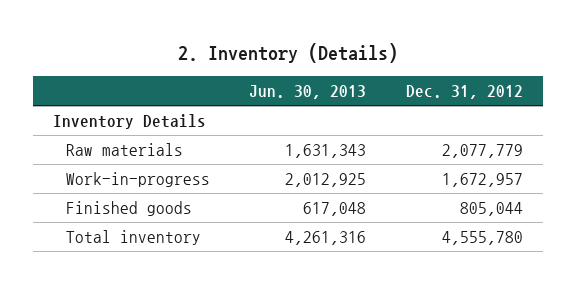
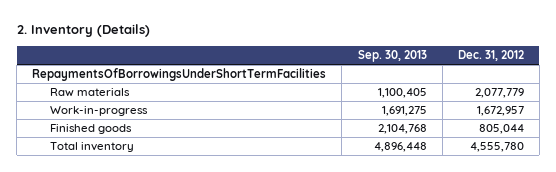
[249,84,367,99] Jun. 30, 2013 -> none
none -> [357,50,427,63] Sep. 30, 2013
[52,114,206,130] Inventory Details -> [32,68,327,82] RepaymentsOfBorrowingsUnderShortTermFacilities

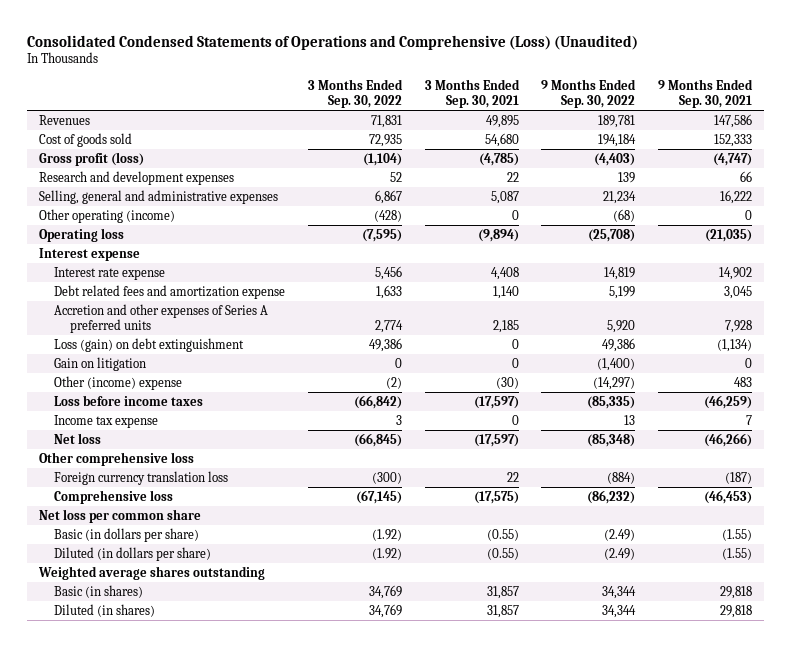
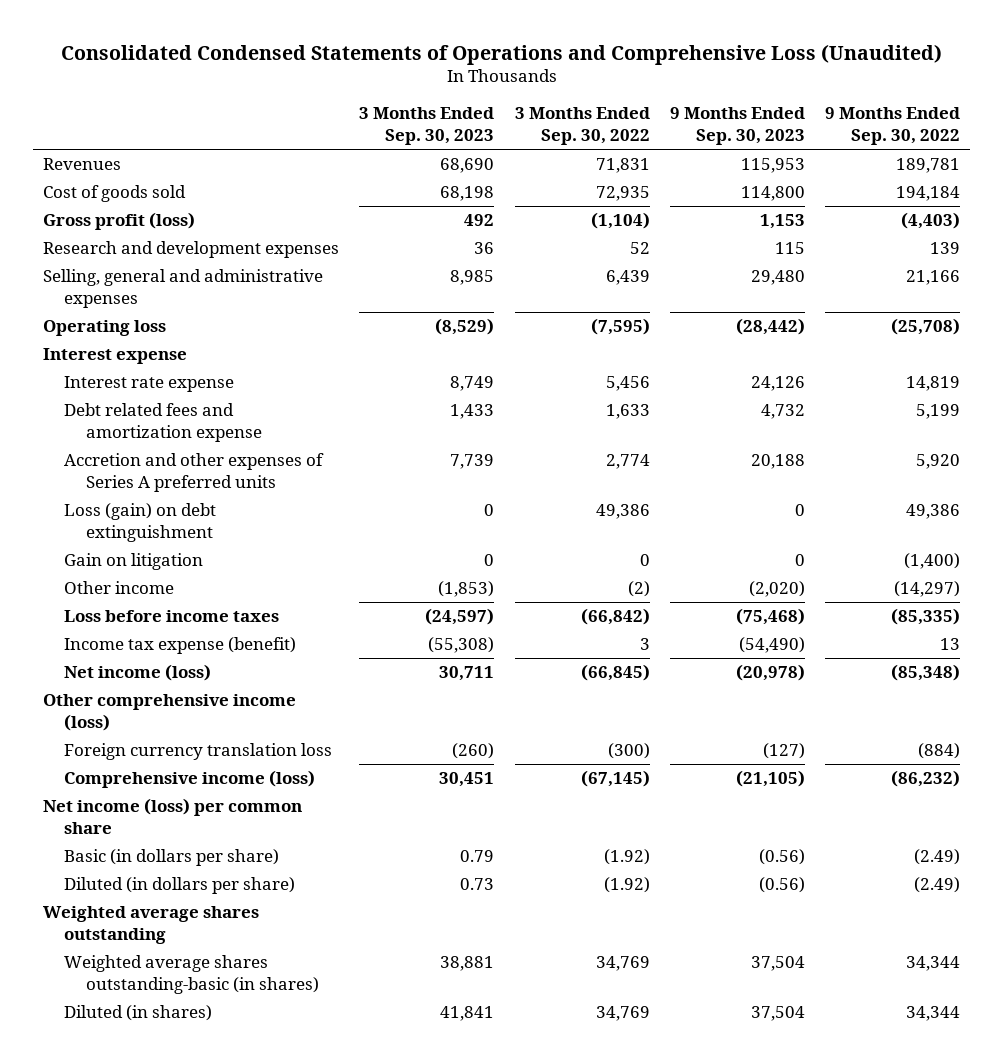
[27,34,639,50] Consolidated Condensed Statements of Operations and Comprehensive (Loss) (Unaudited) -> [60,43,942,65] Consolidated Condensed Statements of Operations and Comprehensive Loss (Unaudited)
[424,78,520,108] 3 Months Ended Sep. 30, 2021 -> none
[658,78,754,108] 9 Months Ended Sep. 30, 2021 -> none
none -> [359,107,495,146] 3 Months Ended Sep. 30, 2023
none -> [669,107,805,146] 9 Months Ended Sep. 30, 2023
[38,208,175,223] Other operating (income) -> none
[374,189,402,204] 6,867 -> [605,269,650,285] 6,439
[603,190,637,204] 21,234 -> [905,269,960,285] 21,166
[54,375,183,390] Other (income) expense -> [64,580,175,594] Other income
[54,414,159,428] Income tax expense -> [64,636,297,654] Income tax expense (benefit)
[54,432,102,444] Net loss -> [64,663,212,681] Net income (loss)
[38,451,194,466] Other comprehensive loss -> [43,693,297,731] Other comprehensive income (loss)
[54,489,174,504] Comprehensive loss -> [64,769,316,788] Comprehensive income (loss)
[38,508,201,523] Net loss per common share -> [43,797,303,834] Net income (loss) per common share
[54,584,144,598] Basic (in shares) -> [64,954,319,994] Weighted average shares outstanding-basic (in shares)

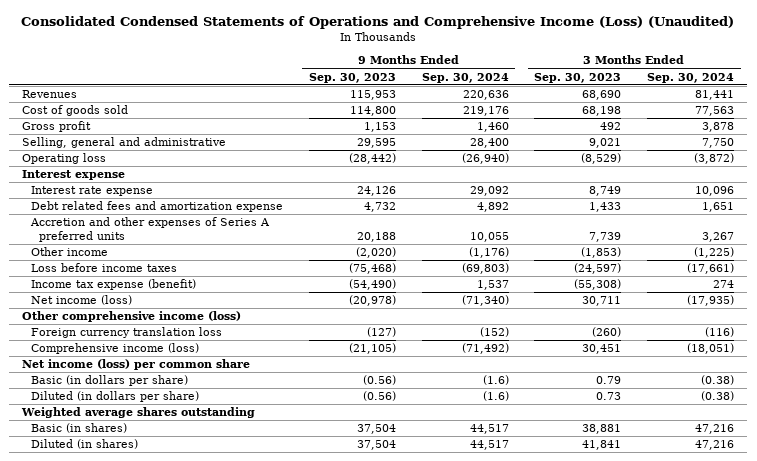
[60,43,942,65] Consolidated Condensed Statements of Operations and Comprehensive Loss (Unaudited) -> [21,16,735,30] Consolidated Condensed Statements of Operations and Comprehensive Income (Loss) (Unaudited)
[514,107,650,146] 3 Months Ended Sep. 30, 2022 -> none
[824,107,960,146] 9 Months Ended Sep. 30, 2022 -> none
none -> [421,72,509,83] Sep. 30, 2024
none -> [647,72,735,83] Sep. 30, 2024
[43,240,340,258] Research and development expenses -> none
[43,211,196,230] Gross profit (loss) -> [22,121,92,133] Gross profit
[43,268,324,308] Selling, general and administrative expenses -> [22,137,227,149] Selling, general and administrative
[450,269,495,285] 8,985 -> [589,138,622,149] 9,021
[750,269,805,285] 29,480 -> [356,138,396,149] 29,595
[64,502,217,542] Loss (gain) on debt extinguishment -> none
[64,552,204,570] Gain on litigation -> none
[64,954,319,994] Weighted average shares outstanding-basic (in shares) -> [30,423,127,434] Basic (in shares)

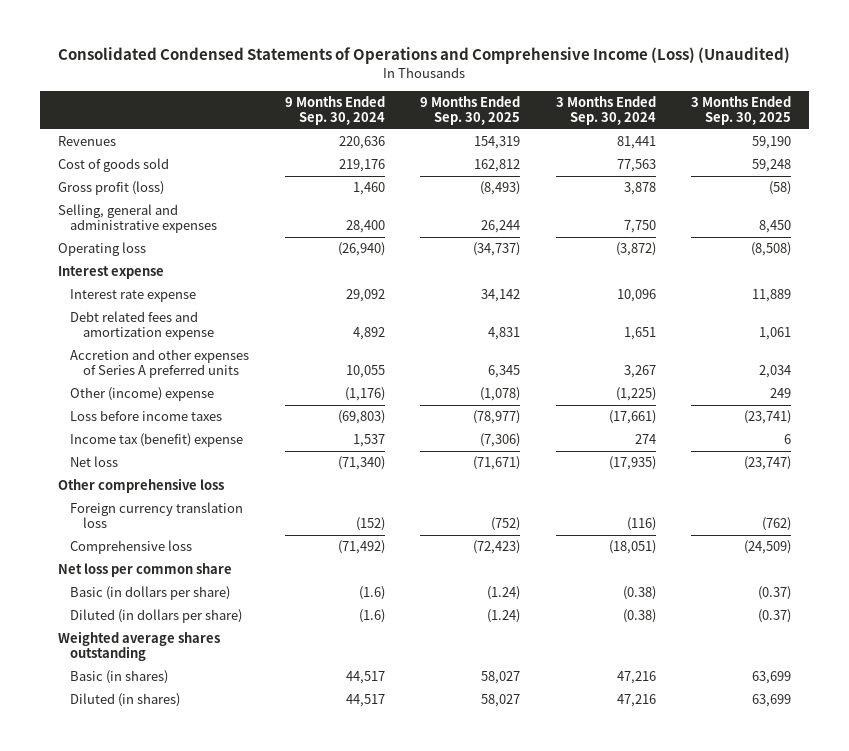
[308,72,396,83] Sep. 30, 2023 -> none
[534,72,622,83] Sep. 30, 2023 -> none
none -> [420,95,521,126] 9 Months Ended Sep. 30, 2025
none -> [691,95,792,126] 3 Months Ended Sep. 30, 2025
[22,121,92,133] Gross profit -> [57,181,164,196] Gross profit (loss)
[22,137,227,149] Selling, general and administrative -> [57,204,218,234] Selling, general and administrative expenses
[30,247,108,257] Other income -> [70,387,215,402] Other (income) expense
[30,279,196,291] Income tax expense (benefit) -> [70,433,244,448] Income tax (benefit) expense
[30,295,132,306] Net income (loss) -> [70,456,119,468] Net loss
[22,311,242,323] Other comprehensive income (loss) -> [57,478,224,494] Other comprehensive loss
[30,343,199,355] Comprehensive income (loss) -> [70,540,193,555] Comprehensive loss
[22,359,251,371] Net income (loss) per common share -> [57,563,232,578] Net loss per common share

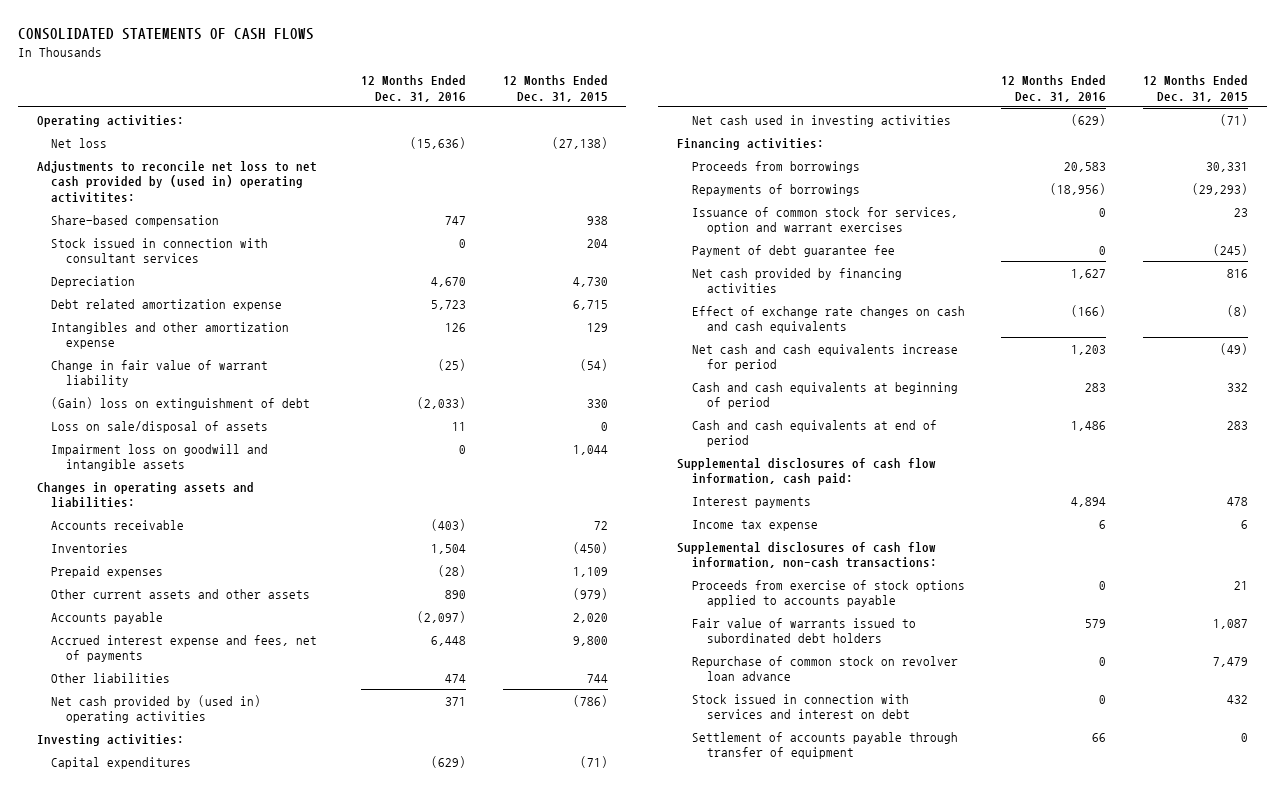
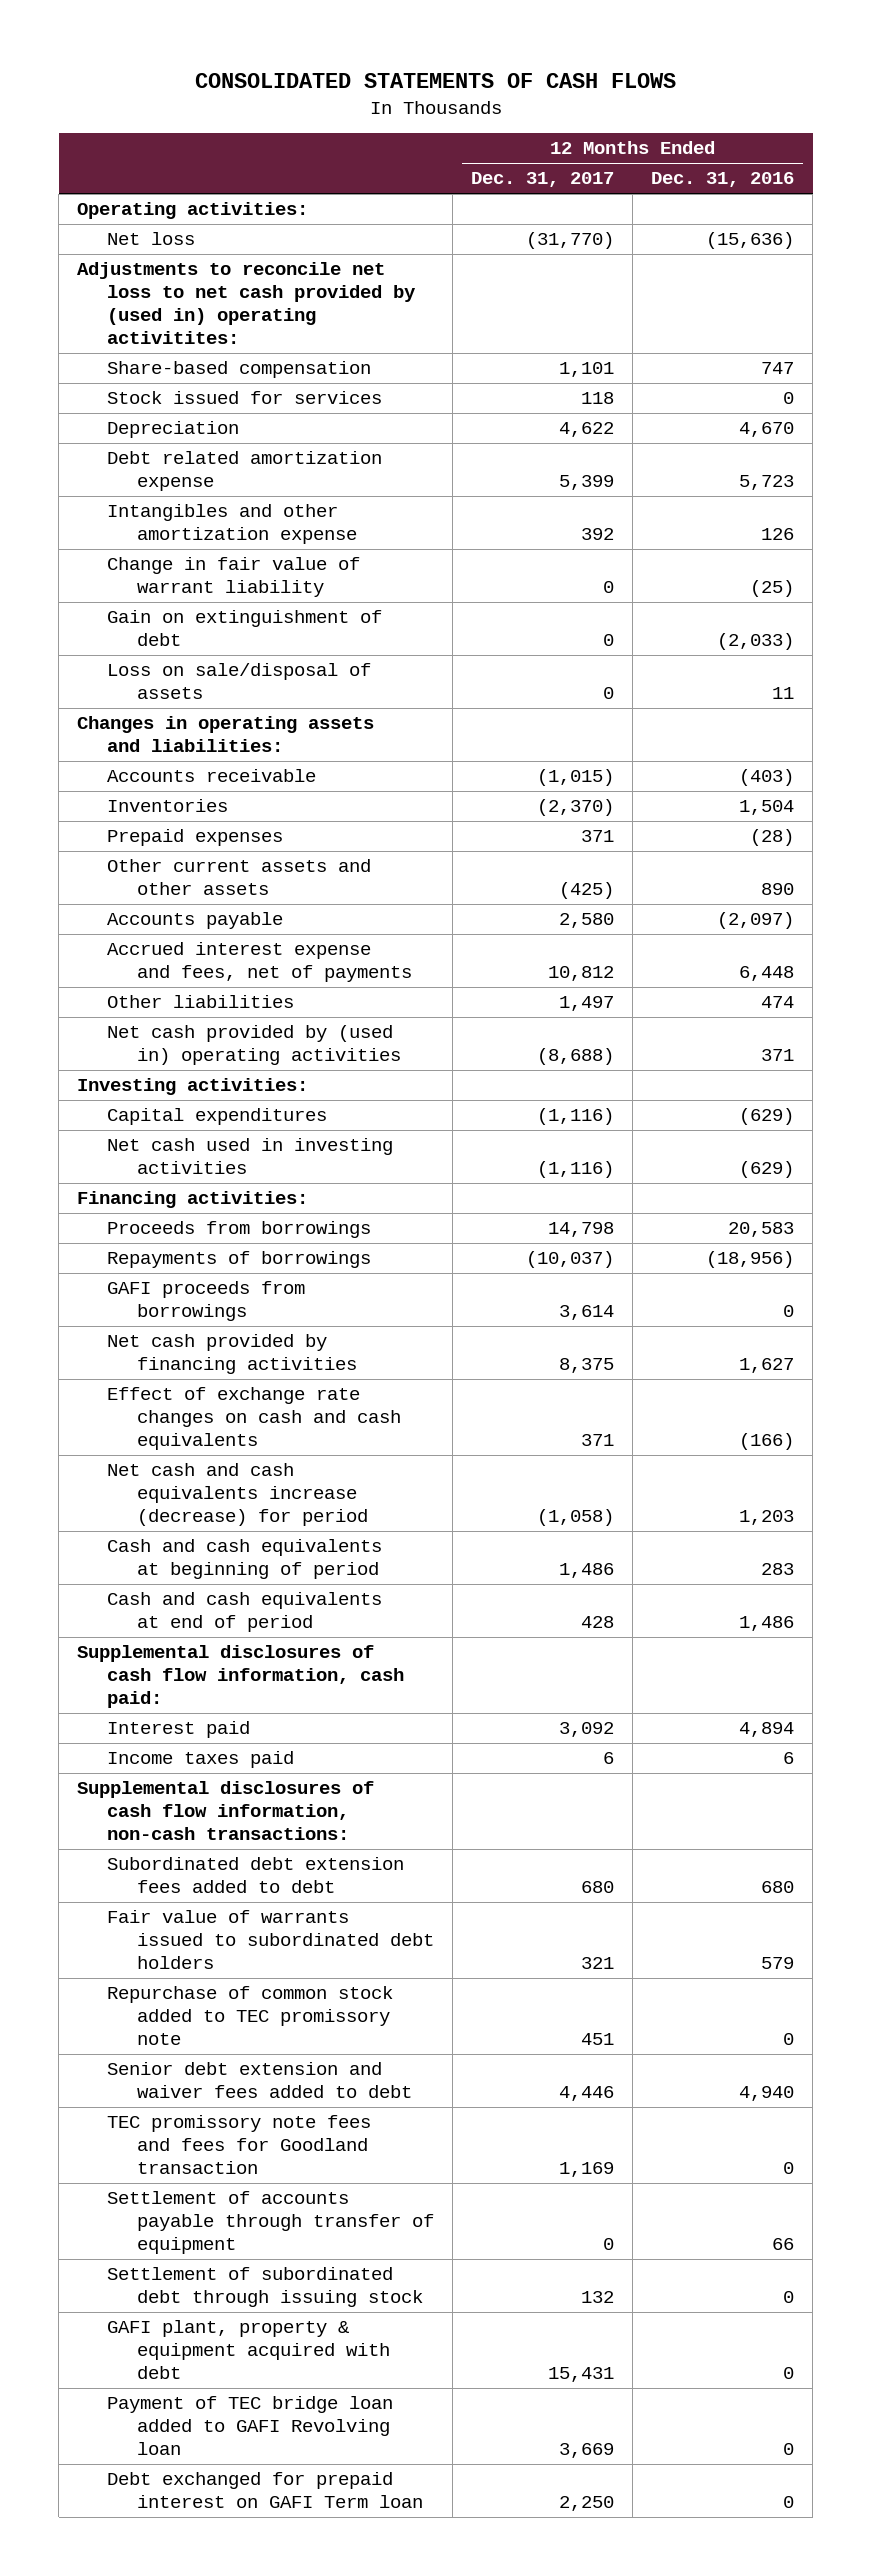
[502,74,608,102] 12 Months Ended Dec. 31, 2015 -> none
none -> [471,172,615,188] Dec. 31, 2017
[51,237,269,264] Stock issued in connection with consultant services -> none
none -> [107,391,383,405] Stock issued for services
[51,396,311,410] (Gain) loss on extinguishment of debt -> [107,610,383,647] Gain on extinguishment of debt
[51,443,269,472] Impairment loss on goodwill and intangible assets -> none
[691,206,958,235] Issuance of common stock for services, option and warrant exercises -> none
[691,244,895,257] Payment of debt guarantee fee -> none
none -> [107,1281,306,1322] GAFI proceeds from borrowings
[691,343,958,372] Net cash and cash equivalents increase for period -> [107,1463,369,1526] Net cash and cash equivalents increase (decrease) for period
[691,496,811,508] Interest payments -> [107,1721,251,1739] Interest paid
[691,519,818,531] Income tax expense -> [107,1751,295,1769] Income taxes paid
[691,579,965,608] Proceeds from exercise of stock options applied to accounts payable -> none
none -> [107,1857,405,1894] Subordinated debt extension fees added to debt
[691,655,958,682] Repurchase of common stock on revolver loan advance -> none
[691,693,910,720] Stock issued in connection with services and interest on debt -> none
none -> [107,1986,394,2045] Repurchase of common stock added to TEC promissory note
none -> [107,2062,413,2099] Senior debt extension and waiver fees added to debt
none -> [107,2115,372,2174] TEC promissory note fees and fees for Goodland transaction
none -> [107,2267,424,2308] Settlement of subordinated debt through issuing stock
none -> [107,2320,391,2379] GAFI plant, property & equipment acquired with debt
none -> [107,2396,394,2455] Payment of TEC bridge loan added to GAFI Revolving loan
none -> [107,2472,424,2509] Debt exchanged for prepaid interest on GAFI Term loan

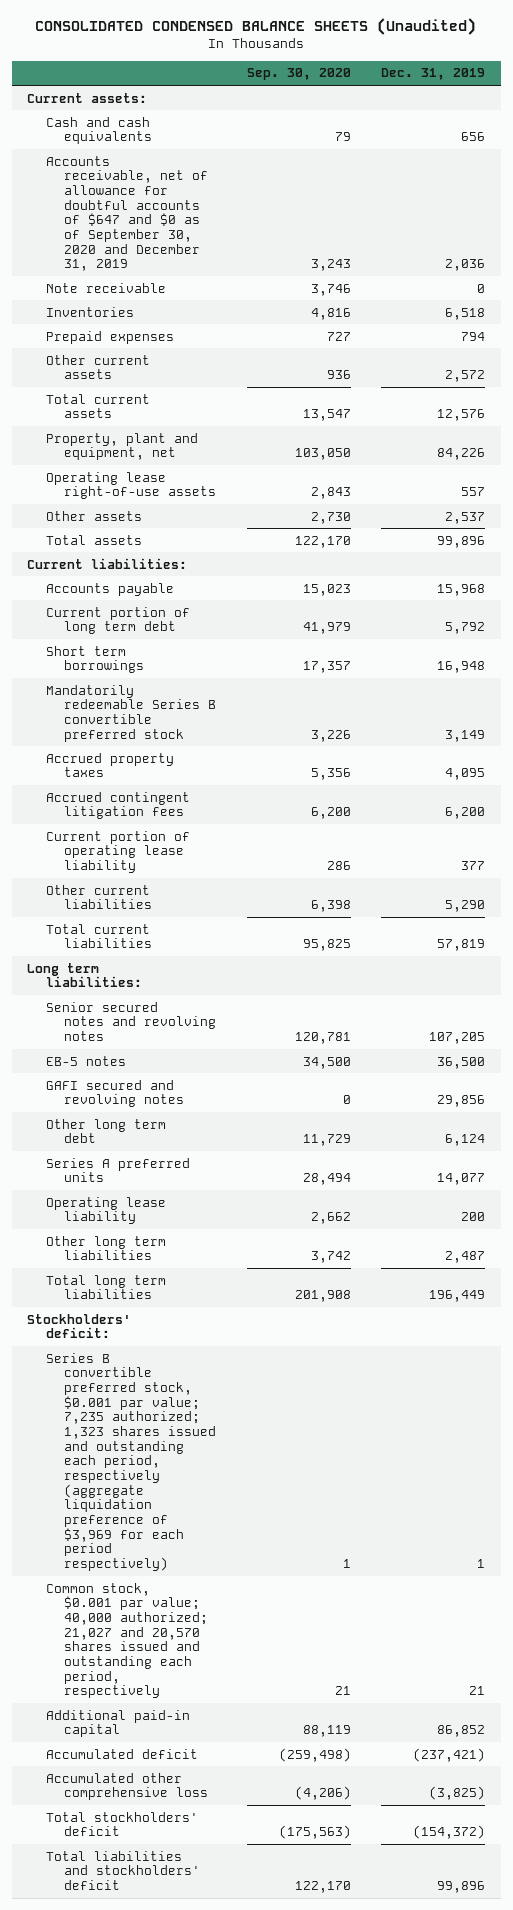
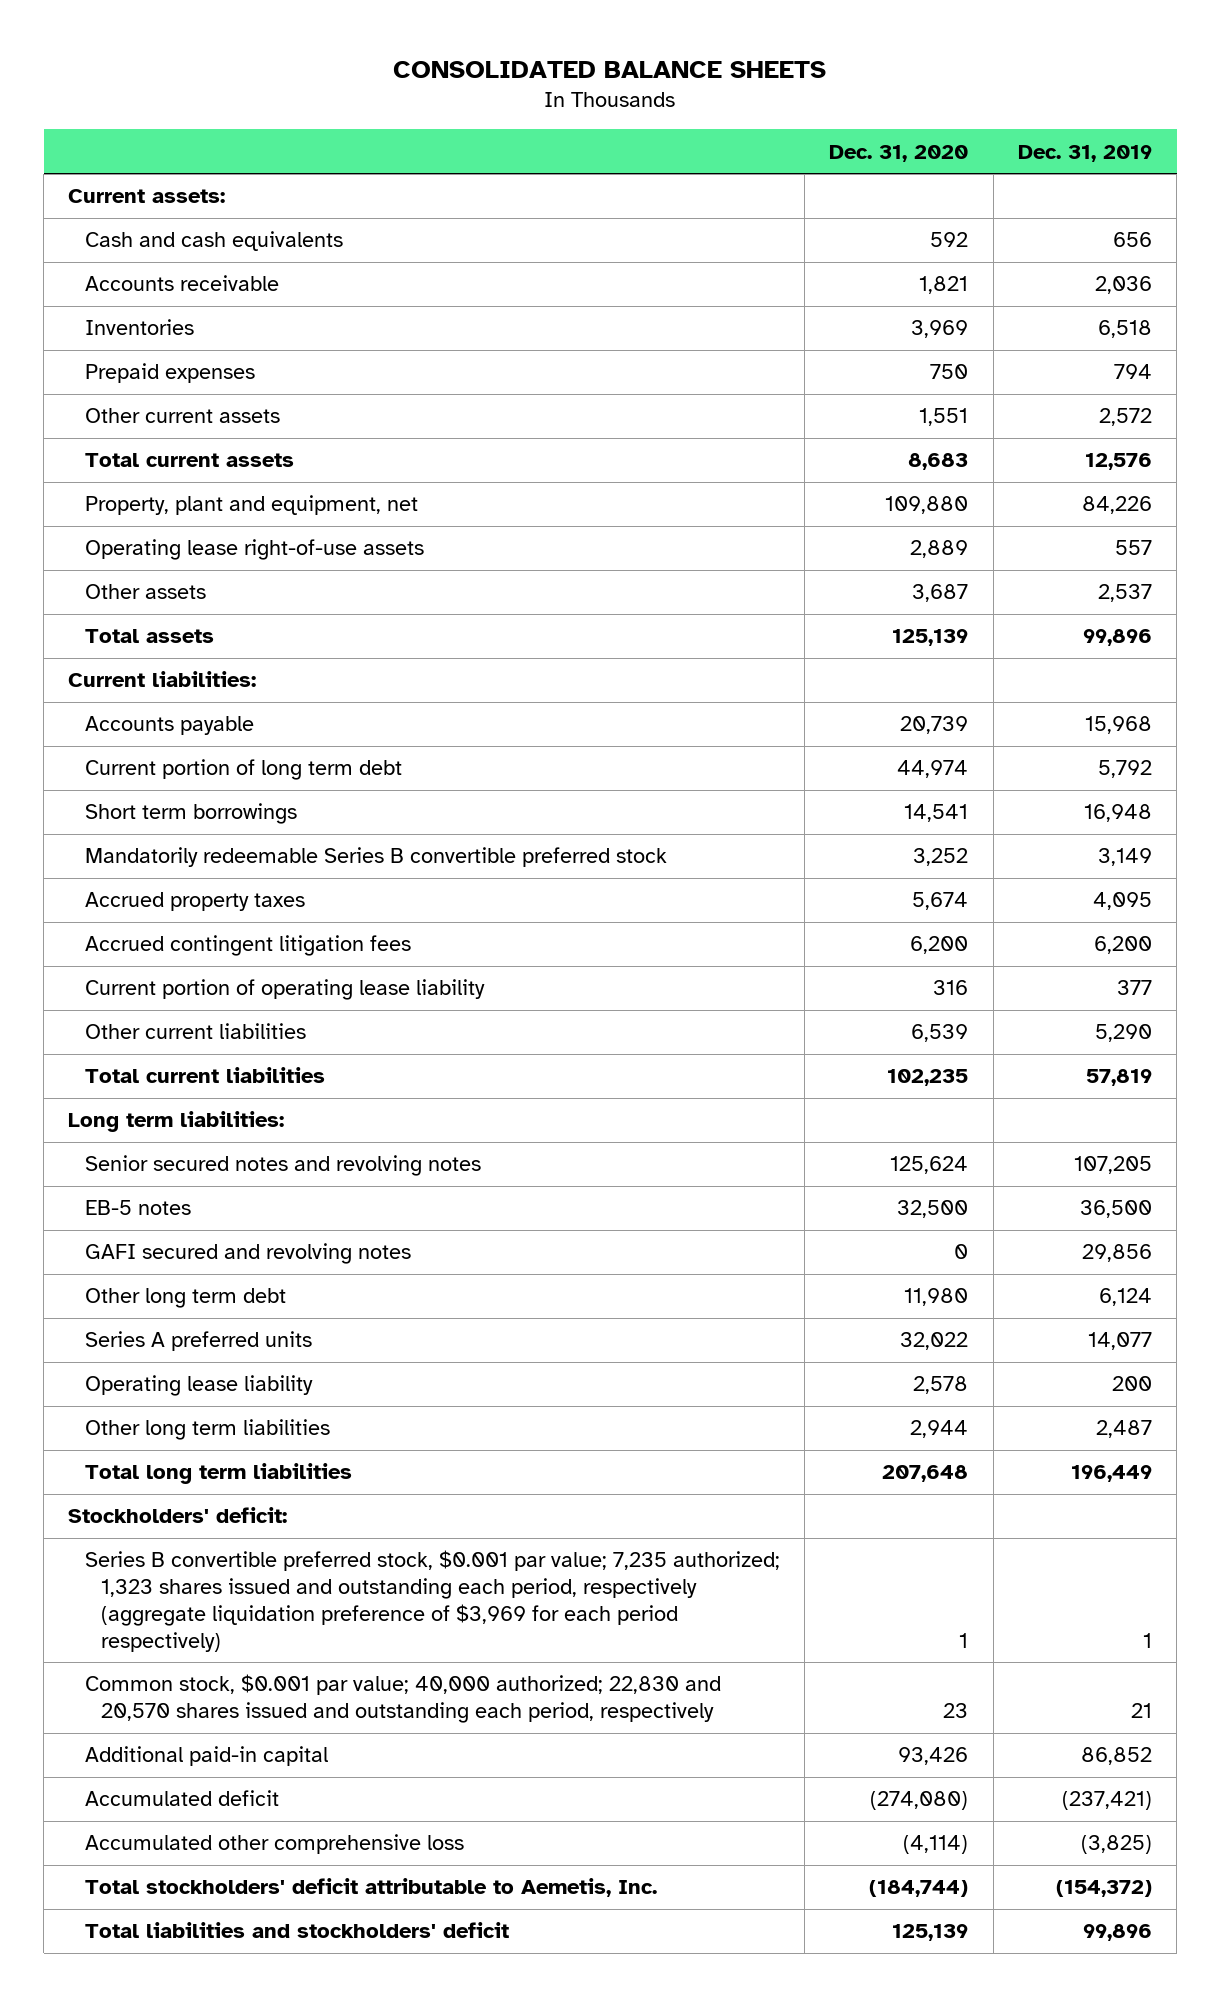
[35,18,477,36] CONSOLIDATED CONDENSED BALANCE SHEETS (Unaudited) -> [393,60,827,78] CONSOLIDATED BALANCE SHEETS
[246,68,351,81] Sep. 30, 2020 -> none
none -> [829,144,969,162] Dec. 31, 2020
[45,282,166,293] Note receivable -> none
[45,155,209,272] Accounts receivable, net of allowance for doubtful accounts of $647 and $0 as of September 30, 2020 and December 31, 2019 -> [84,275,279,292] Accounts receivable
[45,1582,209,1699] Common stock, $0.001 par value; 40,000 authorized; 21,027 and 20,570 shares issued and outstanding each period, respectively -> [84,1674,721,1724] Common stock, $0.001 par value; 40,000 authorized; 22,830 and 20,570 shares issued and outstanding each period, respectively
[45,1811,198,1837] Total stockholders' deficit -> [84,1878,657,1898] Total stockholders' deficit attributable to Aemetis, Inc.

